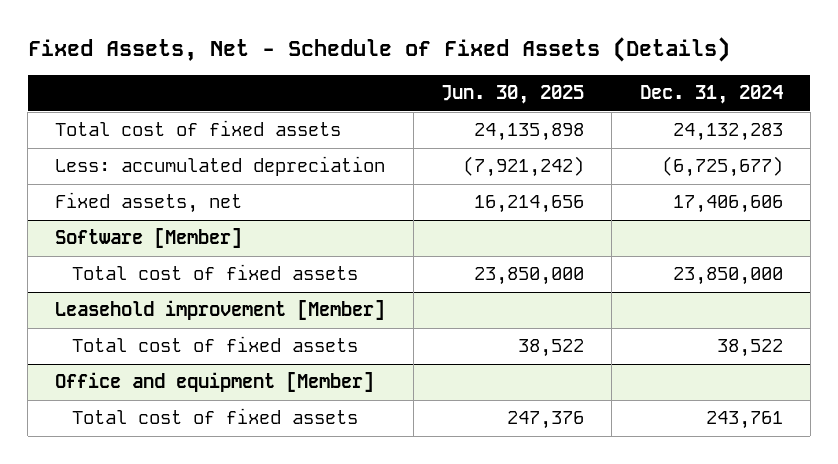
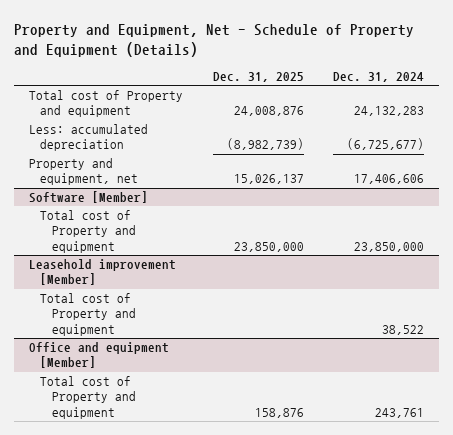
[27,37,730,63] Fixed Assets, Net - Schedule of Fixed Assets (Details) -> [14,24,415,57] Property and Equipment, Net - Schedule of Property and Equipment (Details)
[440,85,584,105] Jun. 30, 2025 -> none
none -> [212,72,304,83] Dec. 31, 2025
[55,120,342,137] Total cost of fixed assets -> [28,90,183,118] Total cost of Property and equipment
[55,192,243,214] Fixed assets, net -> [28,158,139,186] Property and equipment, net
[71,264,358,281] Total cost of fixed assets -> [40,210,136,253] Total cost of Property and equipment
[71,336,358,353] Total cost of fixed assets -> [40,293,136,336] Total cost of Property and equipment
[71,408,358,425] Total cost of fixed assets -> [40,376,136,419] Total cost of Property and equipment

